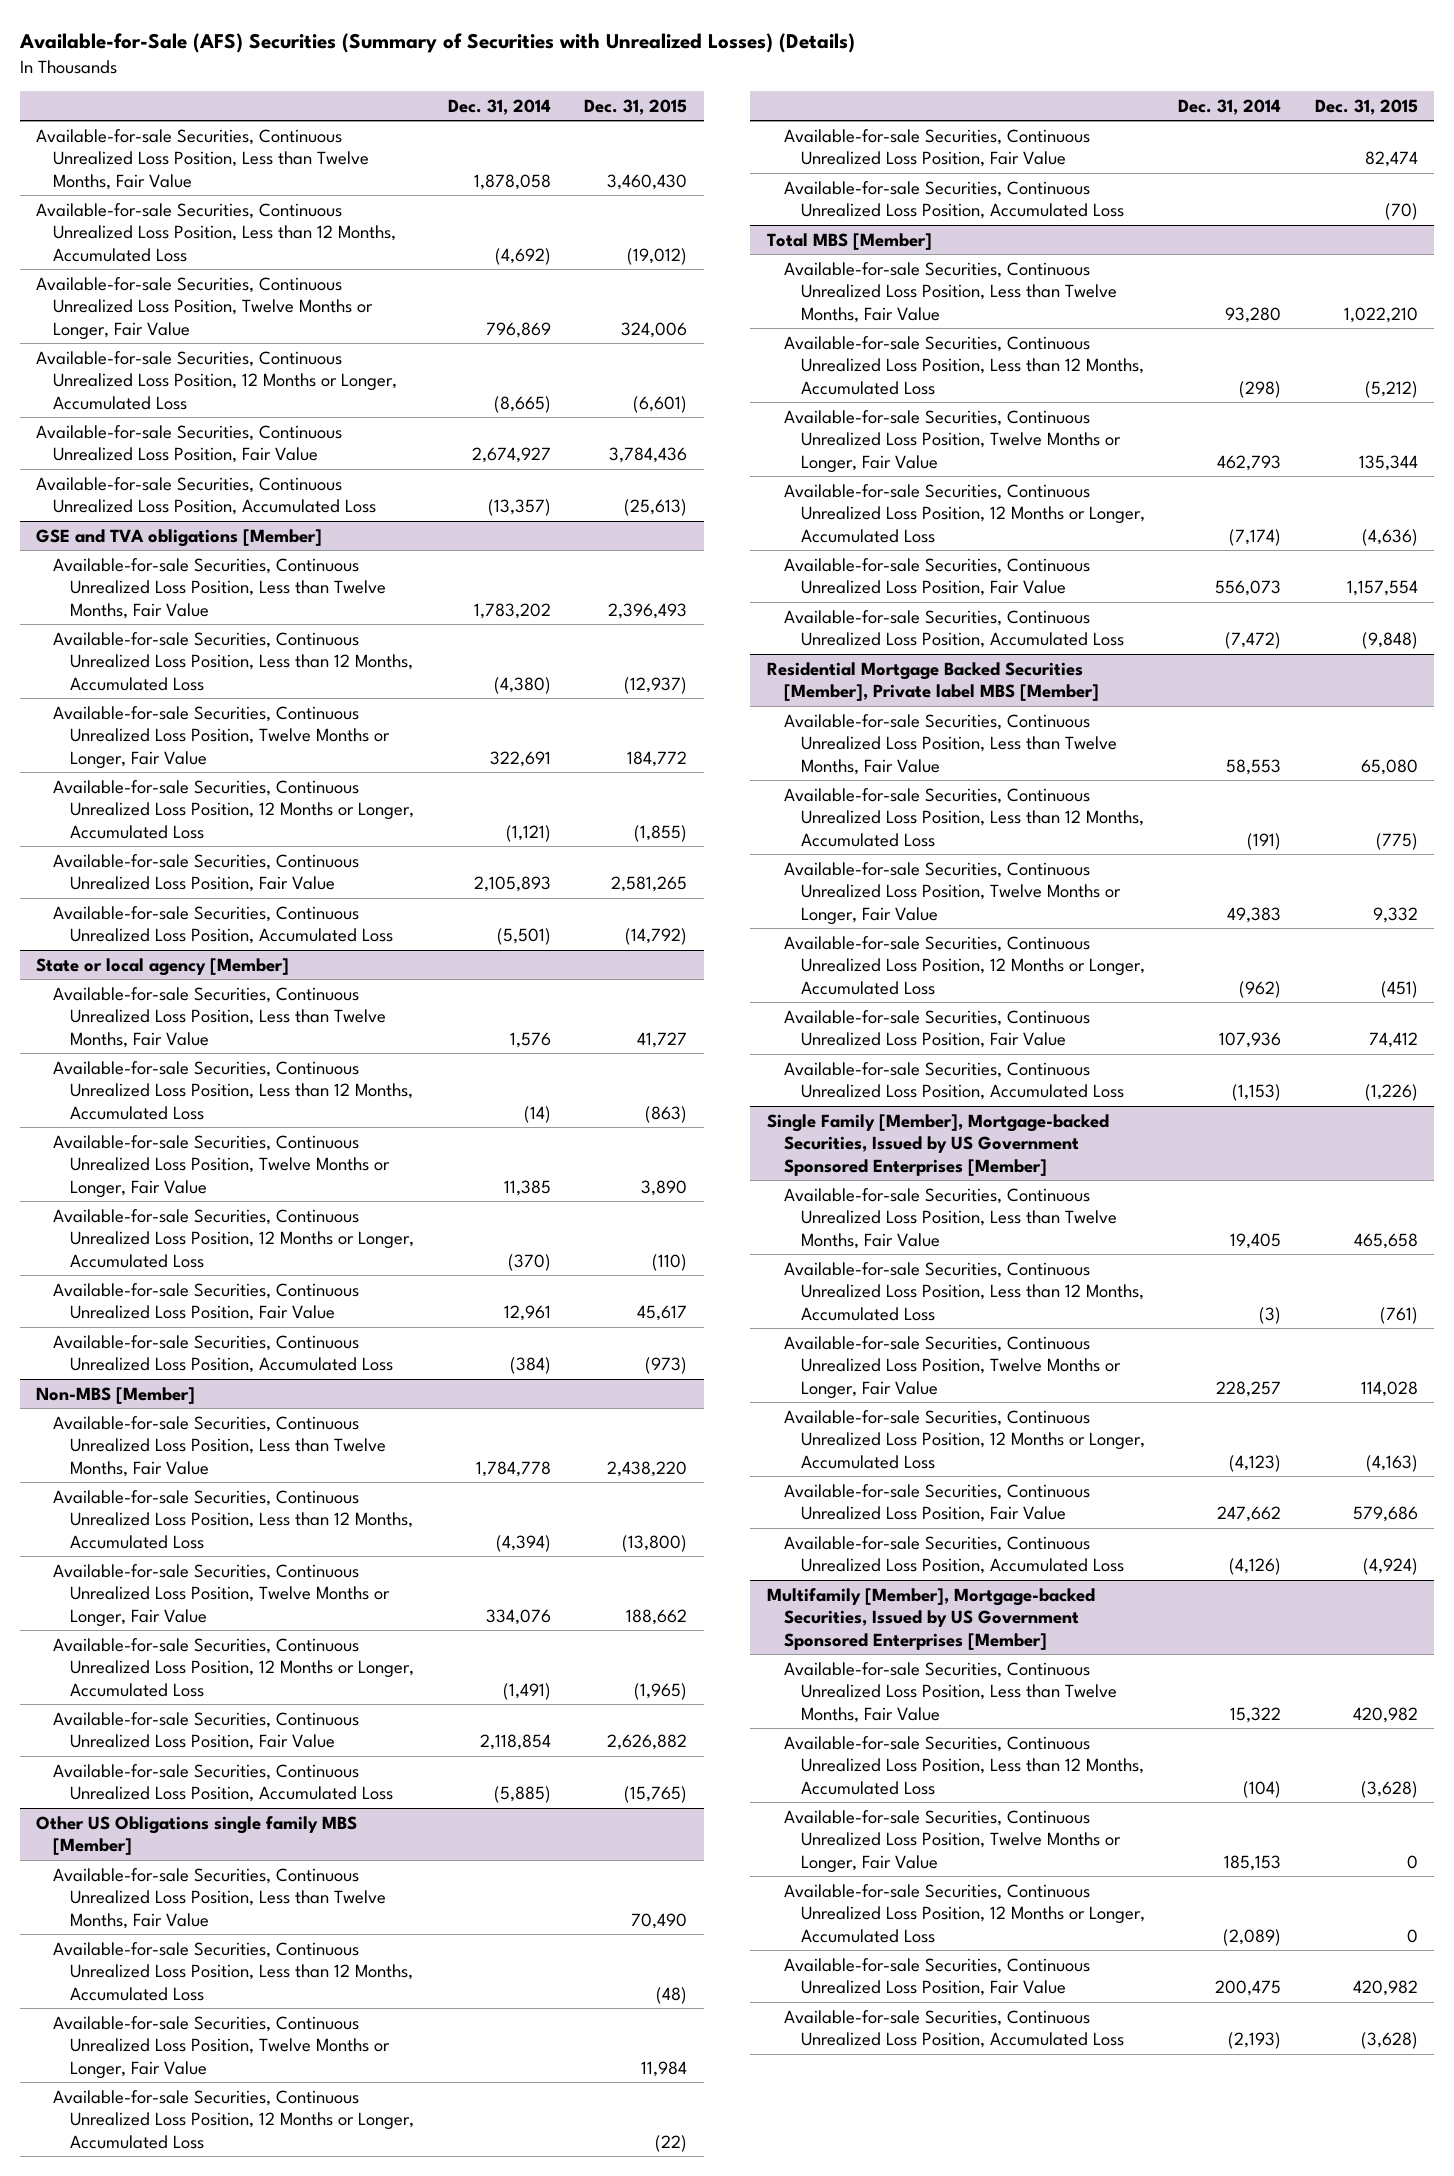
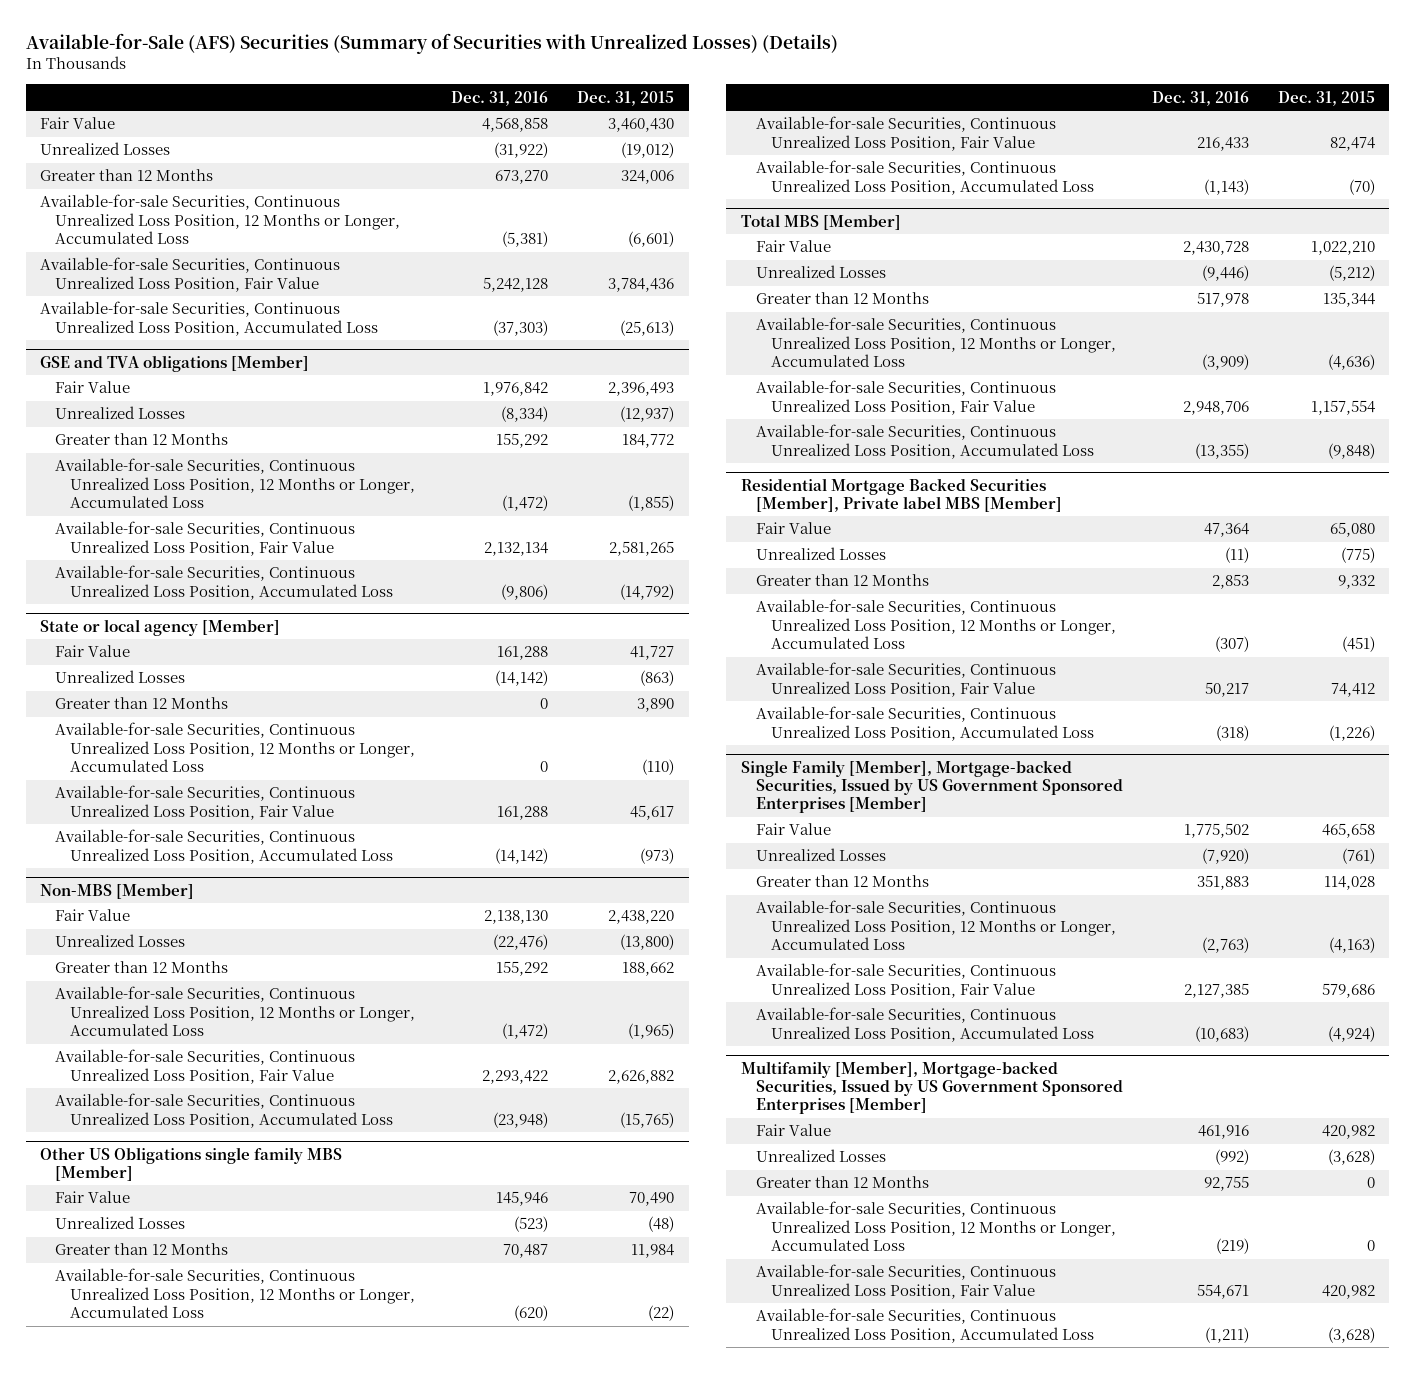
[447,98,551,115] Dec. 31, 2014 -> none
none -> [451,90,549,106] Dec. 31, 2016
[36,128,370,190] Available-for-sale Securities, Continuous Unrealized Loss Position, Less than Twelve Months, Fair Value -> [40,117,116,130] Fair Value
[36,202,397,262] Available-for-sale Securities, Continuous Unrealized Loss Position, Less than 12 Months, Accumulated Loss -> [40,142,171,156] Unrealized Losses
[36,276,374,340] Available-for-sale Securities, Continuous Unrealized Loss Position, Twelve Months or Longer, Fair Value -> [40,169,214,182] Greater than 12 Months
[53,557,387,619] Available-for-sale Securities, Continuous Unrealized Loss Position, Less than Twelve Months, Fair Value -> [55,381,131,394] Fair Value
[53,631,414,691] Available-for-sale Securities, Continuous Unrealized Loss Position, Less than 12 Months, Accumulated Loss -> [55,406,186,420] Unrealized Losses
[53,705,391,769] Available-for-sale Securities, Continuous Unrealized Loss Position, Twelve Months or Longer, Fair Value -> [55,433,229,446] Greater than 12 Months
[53,986,387,1048] Available-for-sale Securities, Continuous Unrealized Loss Position, Less than Twelve Months, Fair Value -> [55,645,131,658] Fair Value
[53,1060,414,1120] Available-for-sale Securities, Continuous Unrealized Loss Position, Less than 12 Months, Accumulated Loss -> [55,670,186,684] Unrealized Losses
[53,1134,391,1198] Available-for-sale Securities, Continuous Unrealized Loss Position, Twelve Months or Longer, Fair Value -> [55,697,229,710] Greater than 12 Months
[53,1415,387,1477] Available-for-sale Securities, Continuous Unrealized Loss Position, Less than Twelve Months, Fair Value -> [55,909,131,922] Fair Value
[53,1489,414,1549] Available-for-sale Securities, Continuous Unrealized Loss Position, Less than 12 Months, Accumulated Loss -> [55,934,186,948] Unrealized Losses
[53,1563,391,1627] Available-for-sale Securities, Continuous Unrealized Loss Position, Twelve Months or Longer, Fair Value -> [55,961,229,974] Greater than 12 Months
[53,1867,387,1929] Available-for-sale Securities, Continuous Unrealized Loss Position, Less than Twelve Months, Fair Value -> [55,1191,131,1204] Fair Value
[53,1941,414,2001] Available-for-sale Securities, Continuous Unrealized Loss Position, Less than 12 Months, Accumulated Loss -> [55,1216,186,1230] Unrealized Losses
[53,2015,391,2079] Available-for-sale Securities, Continuous Unrealized Loss Position, Twelve Months or Longer, Fair Value -> [55,1243,229,1256] Greater than 12 Months
[783,261,1117,323] Available-for-sale Securities, Continuous Unrealized Loss Position, Less than Twelve Months, Fair Value -> [755,240,831,253] Fair Value
[783,335,1144,395] Available-for-sale Securities, Continuous Unrealized Loss Position, Less than 12 Months, Accumulated Loss -> [755,265,886,279] Unrealized Losses
[783,409,1121,473] Available-for-sale Securities, Continuous Unrealized Loss Position, Twelve Months or Longer, Fair Value -> [755,292,929,305] Greater than 12 Months
[783,713,1117,775] Available-for-sale Securities, Continuous Unrealized Loss Position, Less than Twelve Months, Fair Value -> [755,522,831,535] Fair Value
[783,787,1144,847] Available-for-sale Securities, Continuous Unrealized Loss Position, Less than 12 Months, Accumulated Loss -> [755,547,886,561] Unrealized Losses
[783,861,1121,925] Available-for-sale Securities, Continuous Unrealized Loss Position, Twelve Months or Longer, Fair Value -> [755,574,929,587] Greater than 12 Months
[783,1187,1117,1249] Available-for-sale Securities, Continuous Unrealized Loss Position, Less than Twelve Months, Fair Value -> [755,823,831,836] Fair Value
[783,1261,1144,1321] Available-for-sale Securities, Continuous Unrealized Loss Position, Less than 12 Months, Accumulated Loss -> [755,848,886,862] Unrealized Losses
[783,1335,1121,1399] Available-for-sale Securities, Continuous Unrealized Loss Position, Twelve Months or Longer, Fair Value -> [755,875,929,888] Greater than 12 Months
[783,1661,1117,1723] Available-for-sale Securities, Continuous Unrealized Loss Position, Less than Twelve Months, Fair Value -> [755,1124,831,1137] Fair Value
[783,1735,1144,1795] Available-for-sale Securities, Continuous Unrealized Loss Position, Less than 12 Months, Accumulated Loss -> [755,1149,886,1163] Unrealized Losses
[783,1809,1121,1873] Available-for-sale Securities, Continuous Unrealized Loss Position, Twelve Months or Longer, Fair Value -> [755,1176,929,1189] Greater than 12 Months

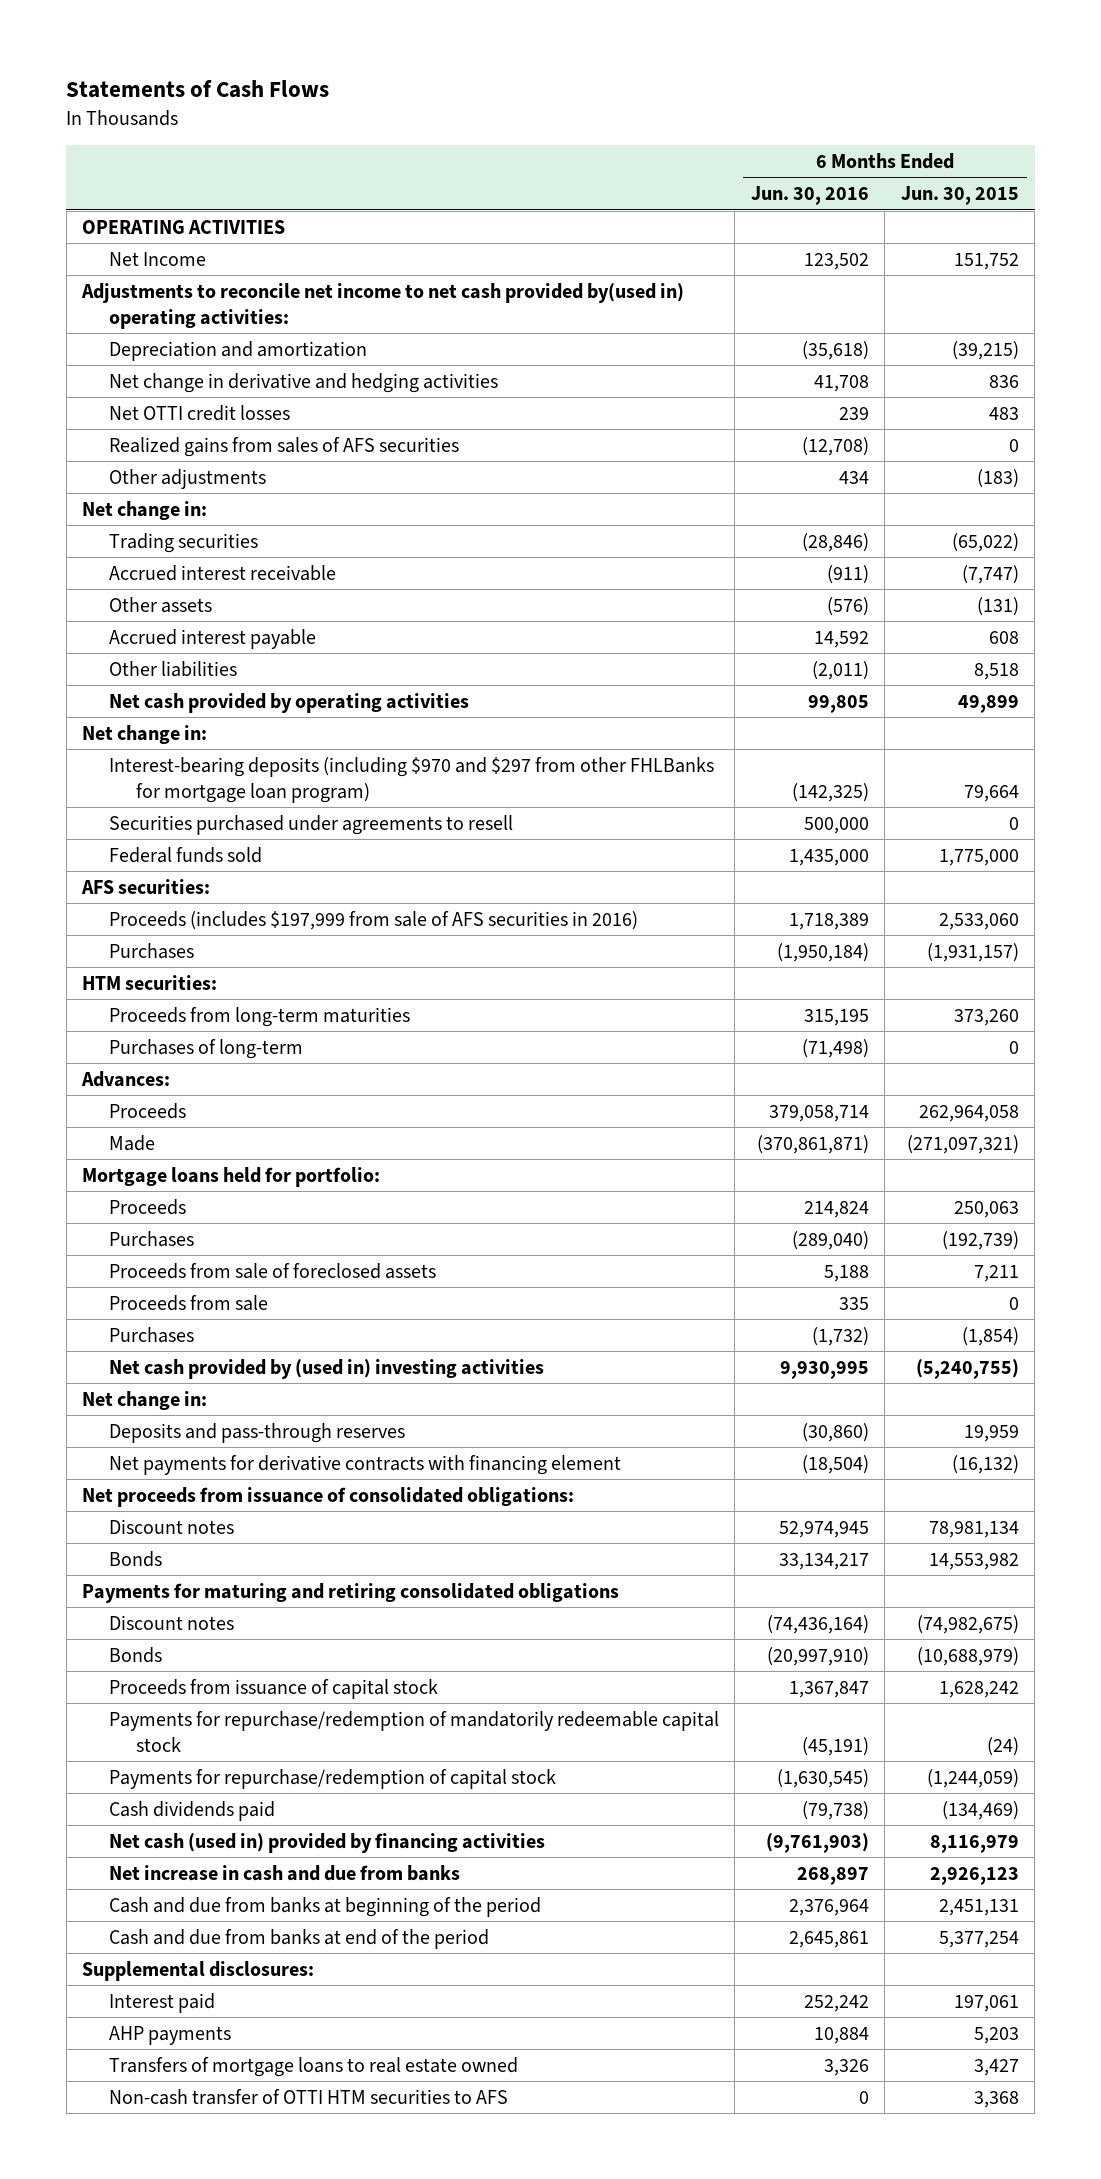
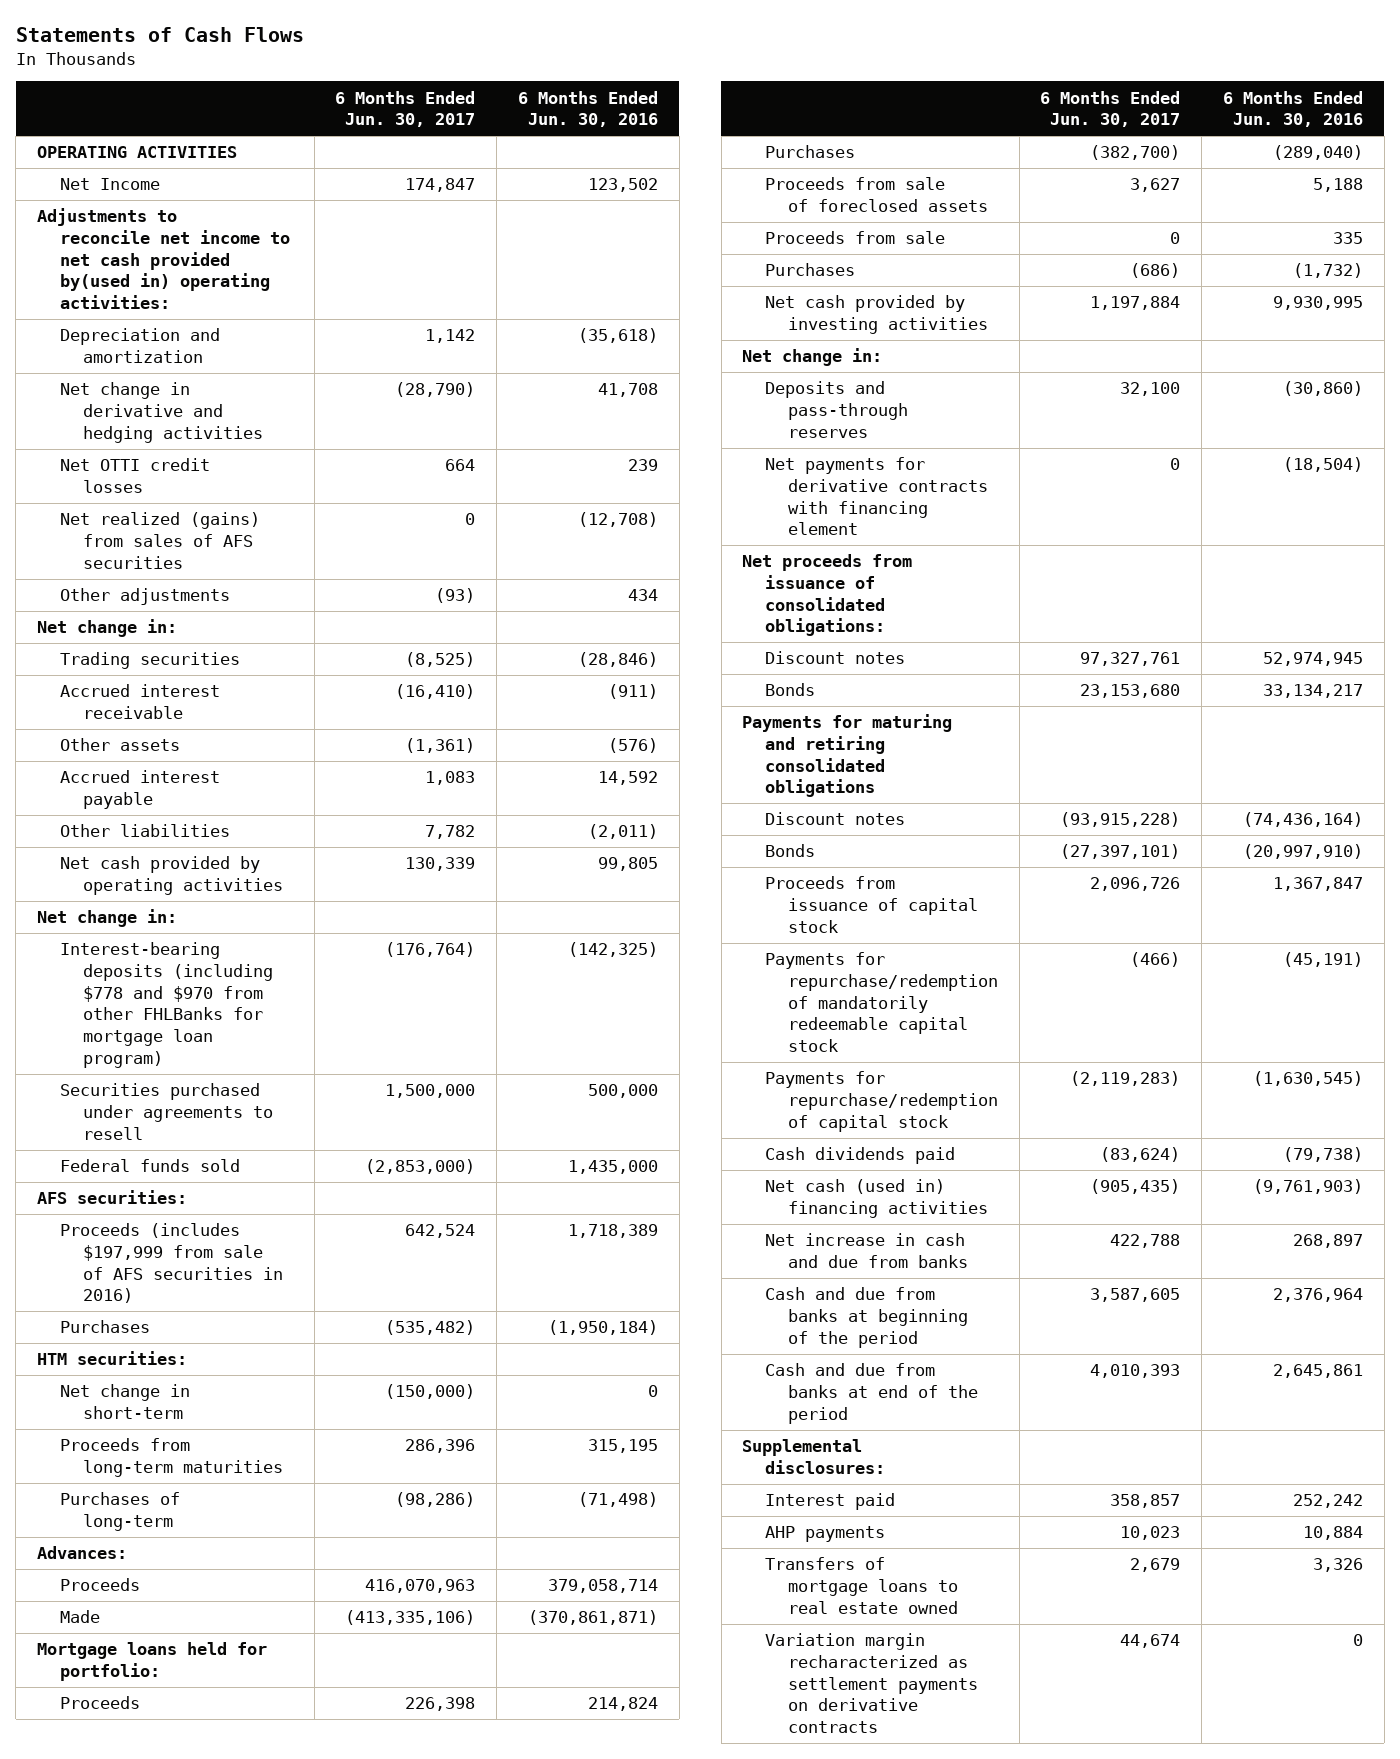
[900,186,1019,206] Jun. 30, 2015 -> none
none -> [335,90,476,128] 6 Months Ended Jun. 30, 2017
[108,436,459,457] Realized gains from sales of AFS securities -> [60,512,261,569] Net realized (gains) from sales of AFS securities
[108,756,714,803] Interest-bearing deposits (including $970 and $297 from other FHLBanks for mortgage loan program) -> [60,942,273,1068] Interest-bearing deposits (including $778 and $970 from other FHLBanks for mortgage loan program)
none -> [60,1384,191,1419] Net change in short-term
[108,1358,544,1379] Net cash provided by (used in) investing activities -> [765,295,988,334] Net cash provided by investing activities
[108,1832,545,1853] Net cash (used in) provided by financing activities -> [765,1179,988,1218] Net cash (used in) financing activities
[108,2088,508,2105] Non-cash transfer of OTTI HTM securities to AFS -> none
none -> [765,1633,978,1734] Variation margin recharacterized as settlement payments on derivative contracts

